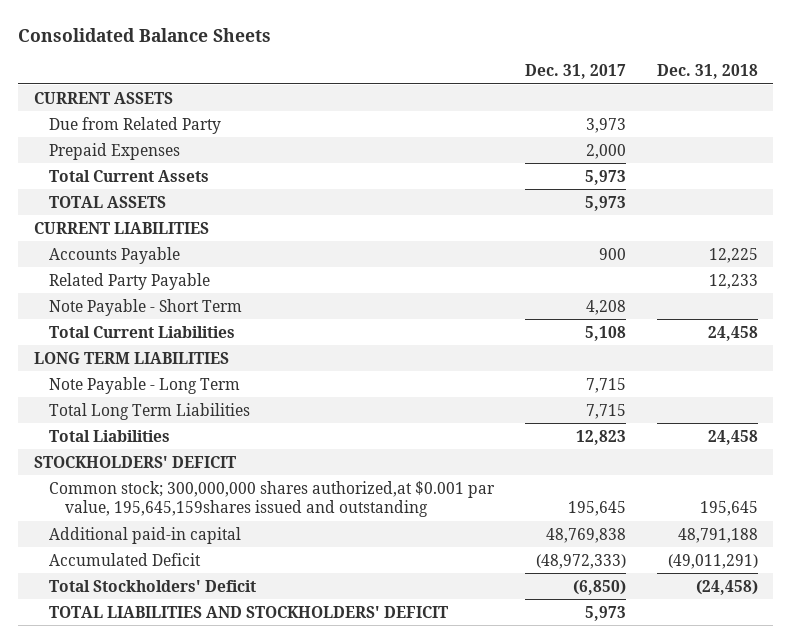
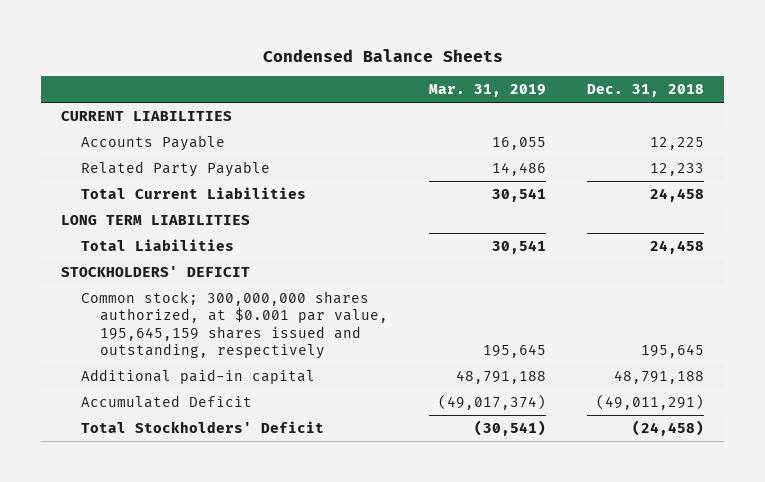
[18,28,272,43] Consolidated Balance Sheets -> [262,49,503,63] Condensed Balance Sheets
[525,64,627,80] Dec. 31, 2017 -> none
none -> [428,83,546,97] Mar. 31, 2019
[33,91,173,104] CURRENT ASSETS -> none
[49,116,222,134] Due from Related Party -> none
[49,142,181,160] Prepaid Expenses -> none
[49,169,210,182] Total Current Assets -> none
[49,195,167,208] TOTAL ASSETS -> none
[49,298,243,316] Note Payable - Short Term -> none
[49,376,241,394] Note Payable - Long Term -> none
[49,402,251,420] Total Long Term Liabilities -> none
[49,480,496,518] Common stock; 300,000,000 shares authorized,at $0.001 par value, 195,645,159shares issued and outstanding -> [80,290,388,359] Common stock; 300,000,000 shares authorized, at $0.001 par value, 195,645,159 shares issued and outstanding, respectively
[49,605,449,618] TOTAL LIABILITIES AND STOCKHOLDERS' DEFICIT -> none

